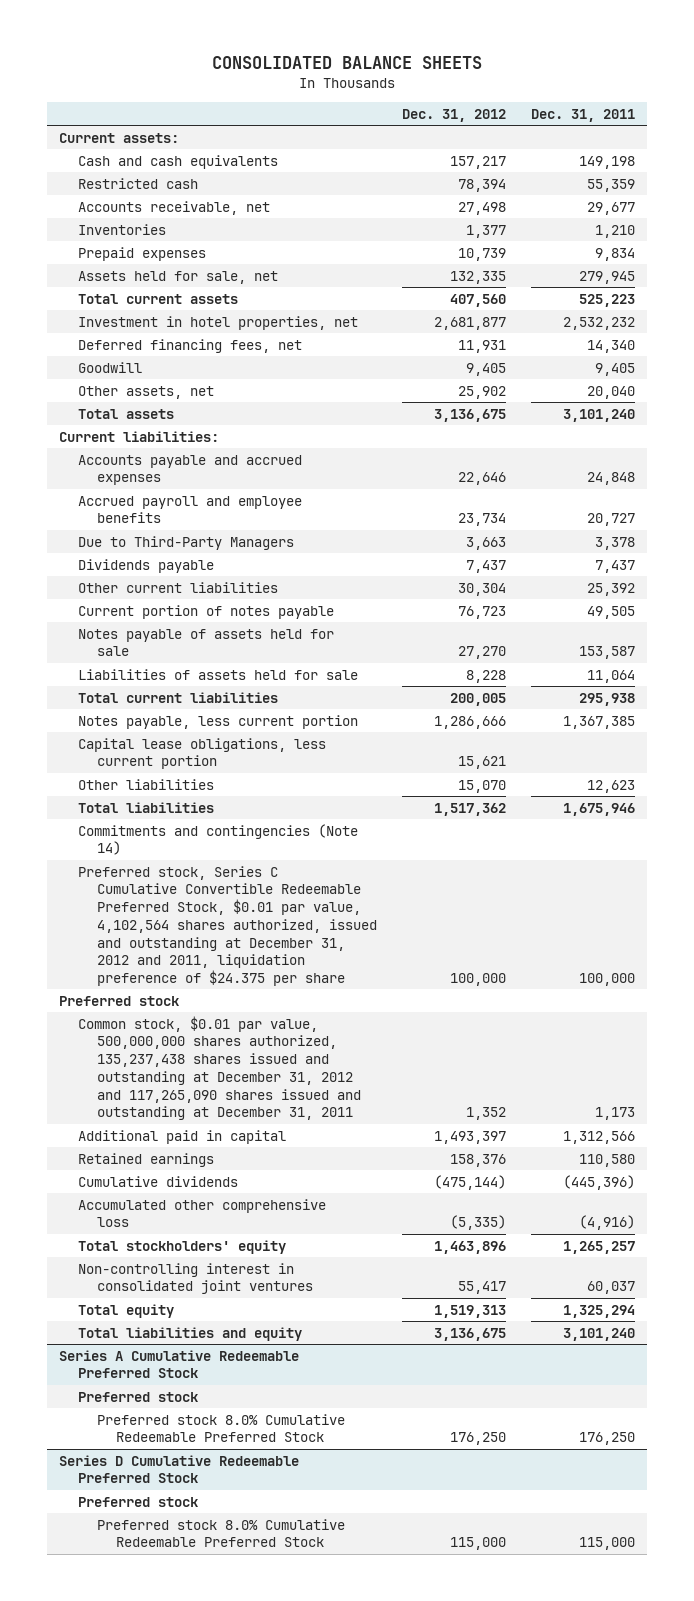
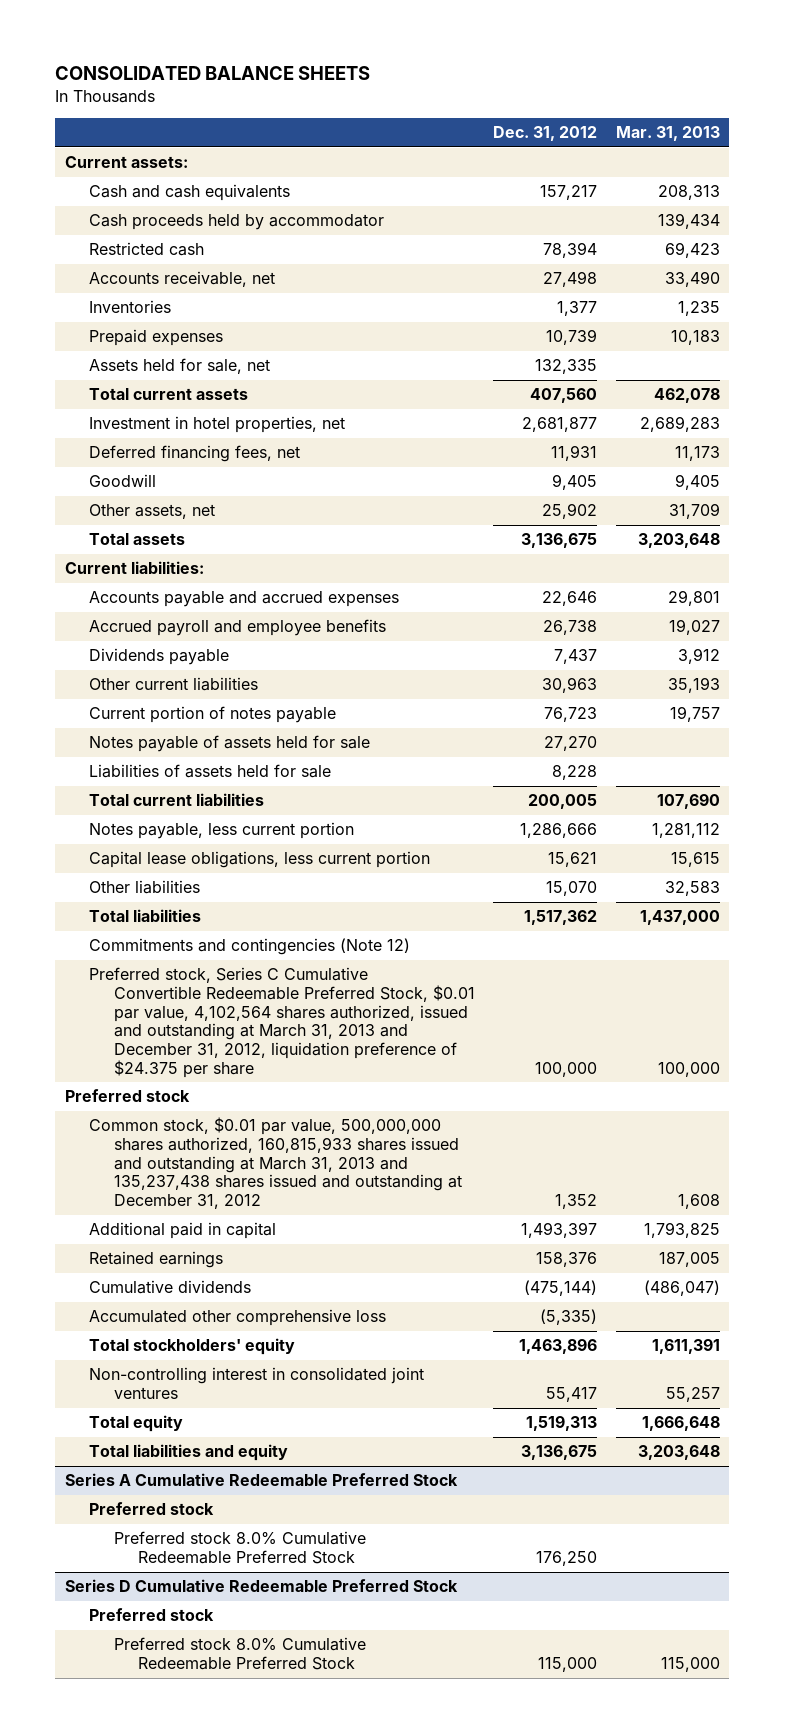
[530,108,635,122] Dec. 31, 2011 -> none
none -> [615,126,720,142] Mar. 31, 2013
none -> [89,214,385,231] Cash proceeds held by accommodator
[78,535,295,550] Due to Third-Party Managers -> none
[458,513,507,527] 23,734 -> [543,620,598,636] 26,738
[458,582,507,596] 30,304 -> [542,677,598,694] 30,963
[78,823,359,856] Commitments and contingencies (Note 14) -> [89,938,411,956] Commitments and contingencies (Note 12)
[78,865,378,986] Preferred stock, Series C Cumulative Convertible Redeemable Preferred Stock, $0.01 par value, 4,102,564 shares authorized, issued and outstanding at December 31, 2012 and 2011, liquidation preference of $24.375 per share -> [89,967,475,1078] Preferred stock, Series C Cumulative Convertible Redeemable Preferred Stock, $0.01 par value, 4,102,564 shares authorized, issued and outstanding at March 31, 2013 and December 31, 2012, liquidation preference of $24.375 per share
[78,1015,362,1121] Common stock, $0.01 par value, 500,000,000 shares authorized, 135,237,438 shares issued and outstanding at December 31, 2012 and 117,265,090 shares issued and outstanding at December 31, 2011 -> [89,1117,462,1210] Common stock, $0.01 par value, 500,000,000 shares authorized, 160,815,933 shares issued and outstanding at March 31, 2013 and 135,237,438 shares issued and outstanding at December 31, 2012

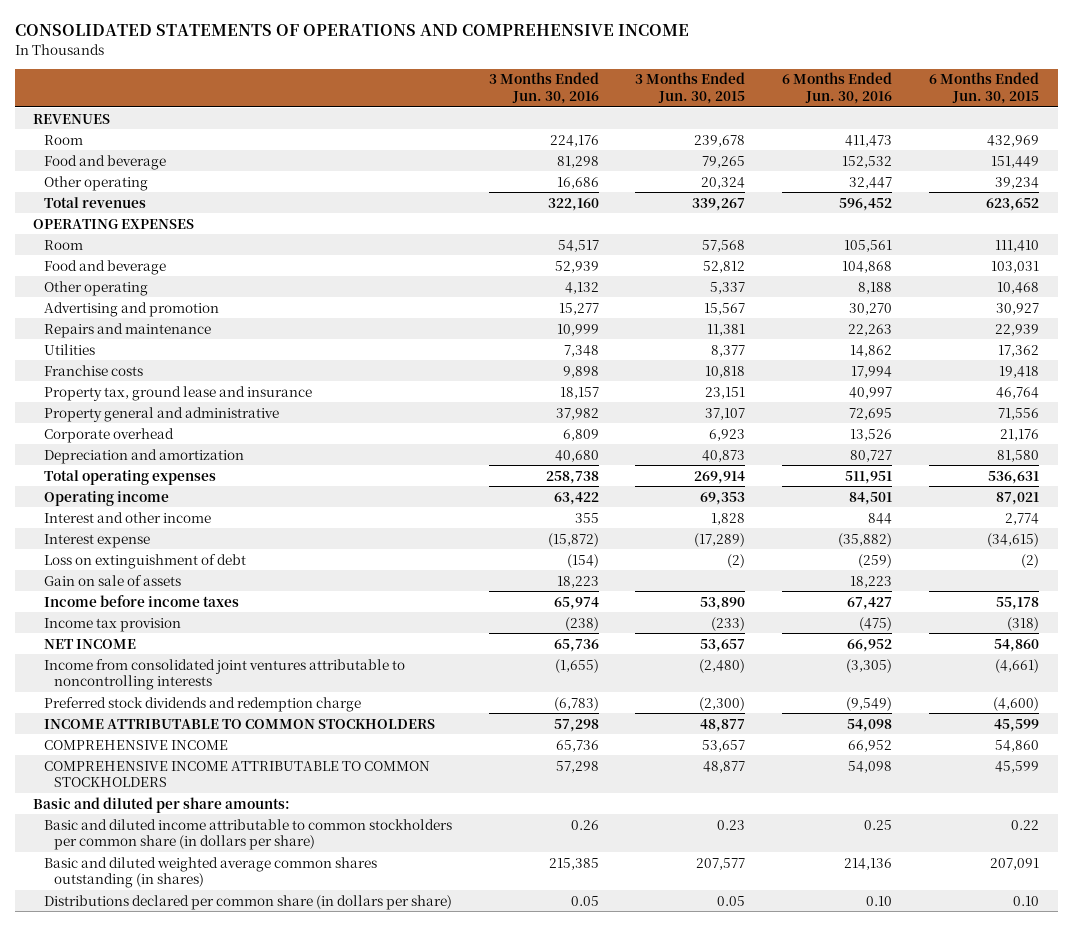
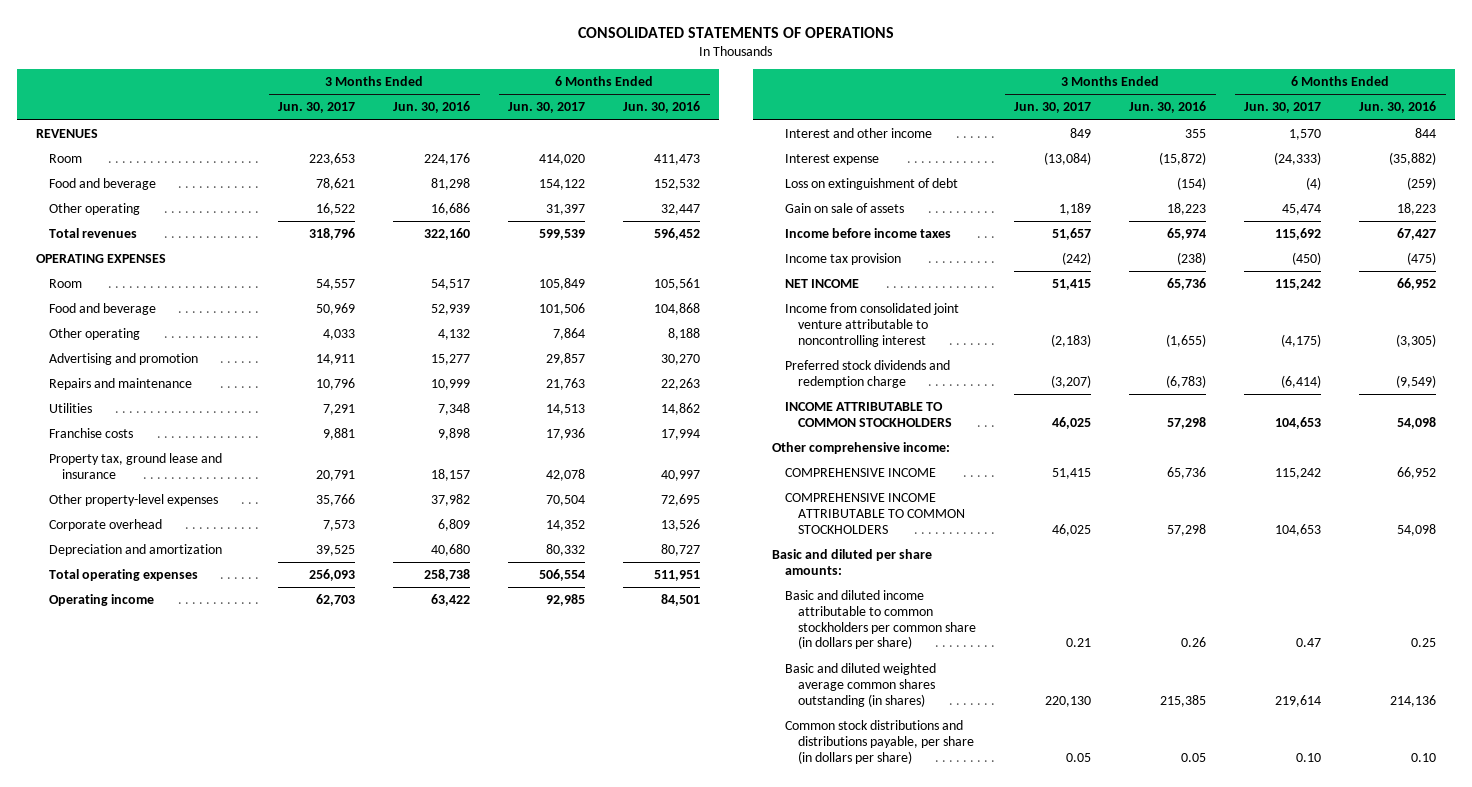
[15,24,690,37] CONSOLIDATED STATEMENTS OF OPERATIONS AND COMPREHENSIVE INCOME -> [577,26,894,38] CONSOLIDATED STATEMENTS OF OPERATIONS
[635,72,746,105] 3 Months Ended Jun. 30, 2015 -> none
[929,72,1040,105] 6 Months Ended Jun. 30, 2015 -> none
none -> [278,102,356,114] Jun. 30, 2017
none -> [508,102,586,114] Jun. 30, 2017
[43,406,279,422] Property general and administrative -> [48,493,218,506] Other property-level expenses
[43,658,405,691] Income from consolidated joint ventures attributable to noncontrolling interests -> [785,302,960,347] Income from consolidated joint venture attributable to noncontrolling interest
none -> [771,441,950,454] Other comprehensive income:
[43,894,452,910] Distributions declared per common share (in dollars per share) -> [785,719,975,764] Common stock distributions and distributions payable, per share (in dollars per share)

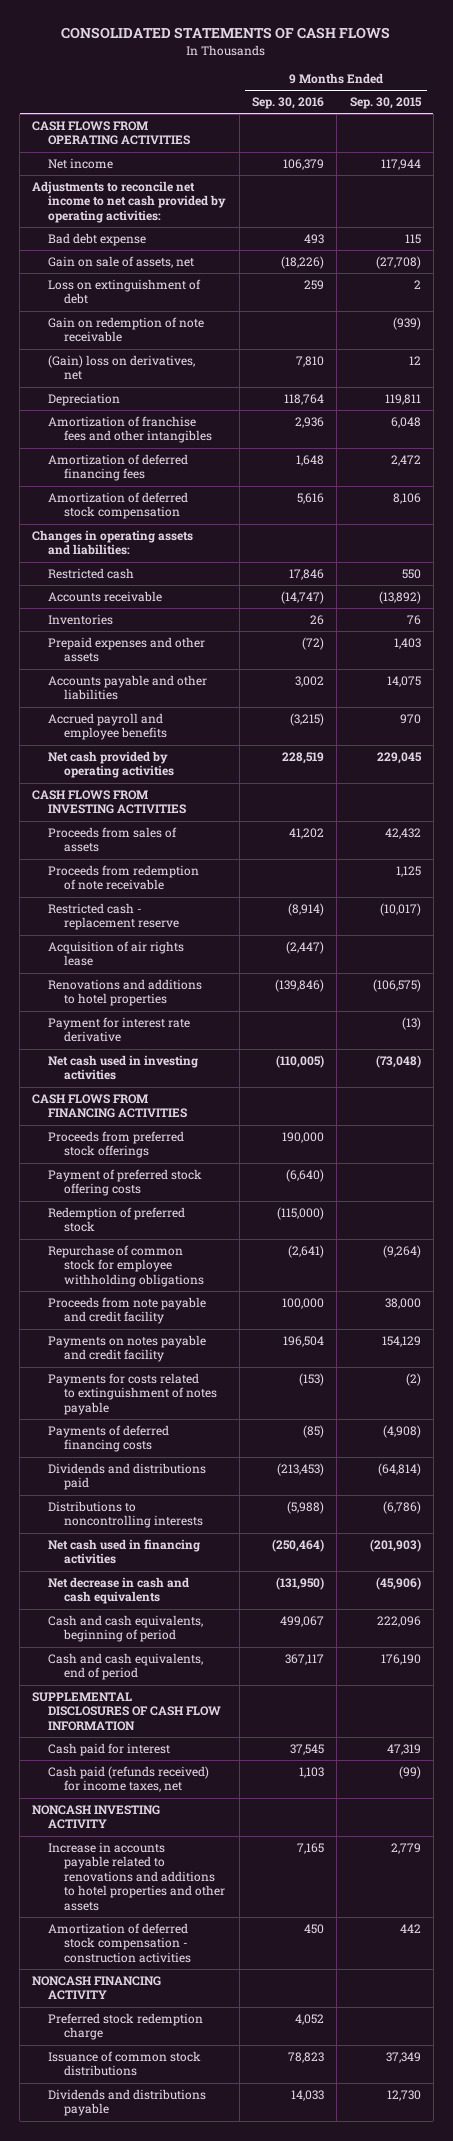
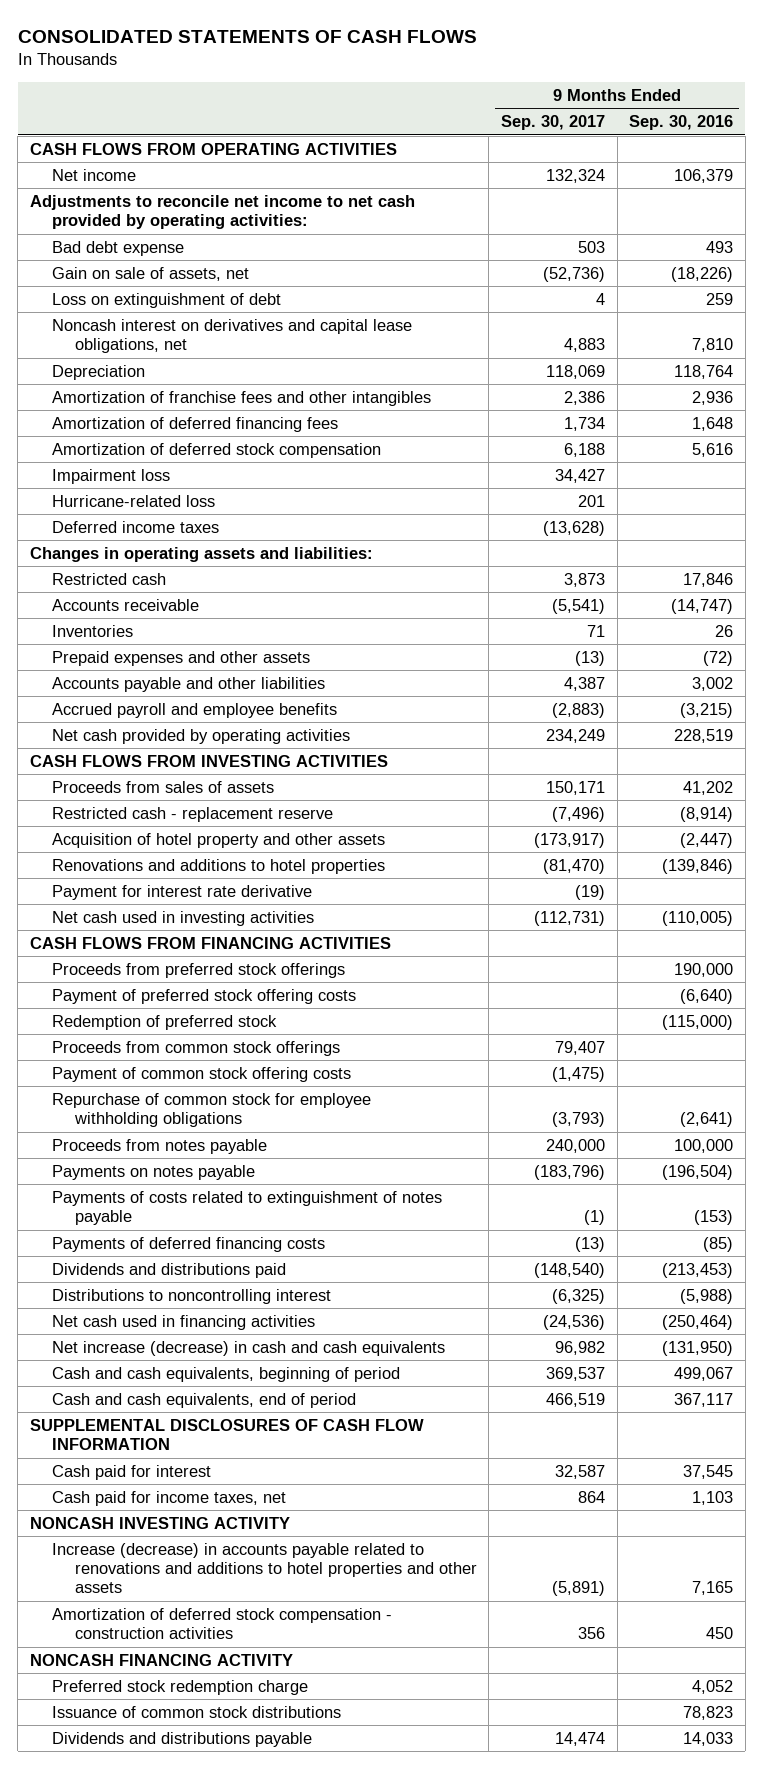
[349,97,422,110] Sep. 30, 2015 -> none
none -> [500,114,605,130] Sep. 30, 2017
[48,317,205,343] Gain on redemption of note receivable -> none
[48,355,196,381] (Gain) loss on derivatives, net -> [52,318,413,353] Noncash interest on derivatives and capital lease obligations, net
none -> [52,468,171,484] Impairment loss
none -> [52,494,216,507] Hurricane-related loss
none -> [52,520,220,533] Deferred income taxes
[48,865,200,891] Proceeds from redemption of note receivable -> none
[48,941,185,967] Acquisition of air rights lease -> [52,832,386,848] Acquisition of hotel property and other assets
none -> [52,1040,341,1056] Proceeds from common stock offerings
none -> [52,1066,352,1082] Payment of common stock offering costs
[48,1297,207,1325] Proceeds from note payable and credit facility -> none
none -> [52,1138,268,1154] Proceeds from notes payable
[48,1335,207,1363] Payments on notes payable and credit facility -> [52,1164,256,1180] Payments on notes payable
[282,1336,324,1348] 196,504 -> [662,1164,734,1180] (196,504)
[48,1373,218,1415] Payments for costs related to extinguishment of notes payable -> [52,1190,443,1225] Payments of costs related to extinguishment of notes payable
[48,1501,204,1529] Distributions to noncontrolling interests -> [52,1288,332,1304] Distributions to noncontrolling interest
[48,1577,190,1605] Net decrease in cash and cash equivalents -> [52,1340,446,1356] Net increase (decrease) in cash and cash equivalents
[48,1766,210,1793] Cash paid (refunds received) for income taxes, net -> [52,1490,287,1506] Cash paid for income taxes, net
[48,1842,226,1911] Increase in accounts payable related to renovations and additions to hotel properties and other assets -> [52,1542,477,1594] Increase (decrease) in accounts payable related to renovations and additions to hotel properties and other assets

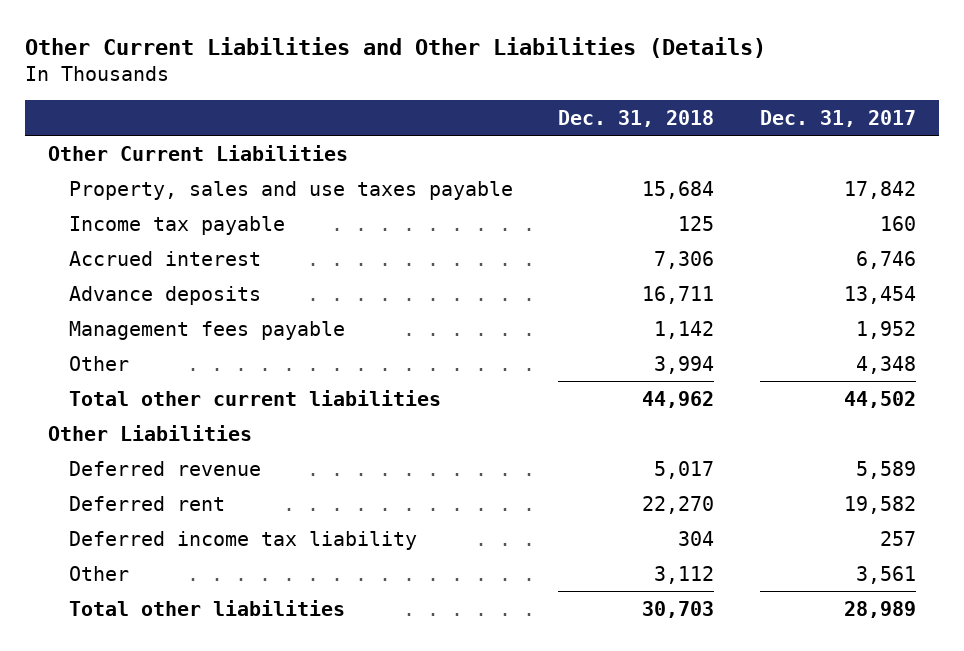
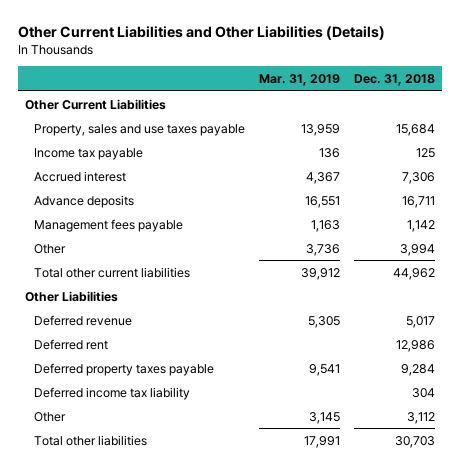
[760,109,917,127] Dec. 31, 2017 -> none
none -> [259,74,341,87] Mar. 31, 2019
[642,495,715,514] 22,270 -> [396,339,436,352] 12,986
none -> [34,362,215,376] Deferred property taxes payable

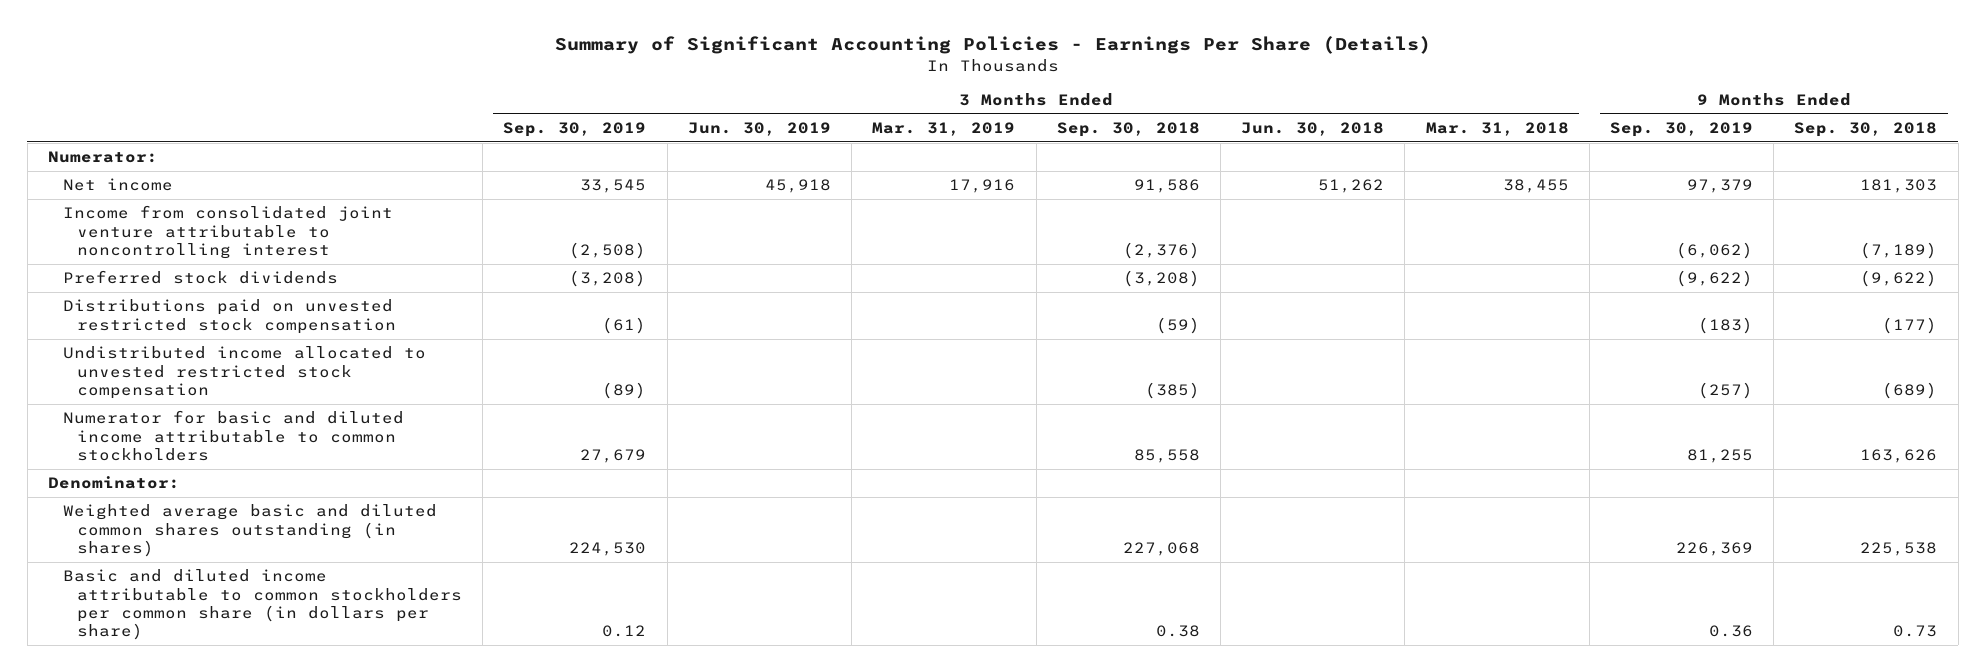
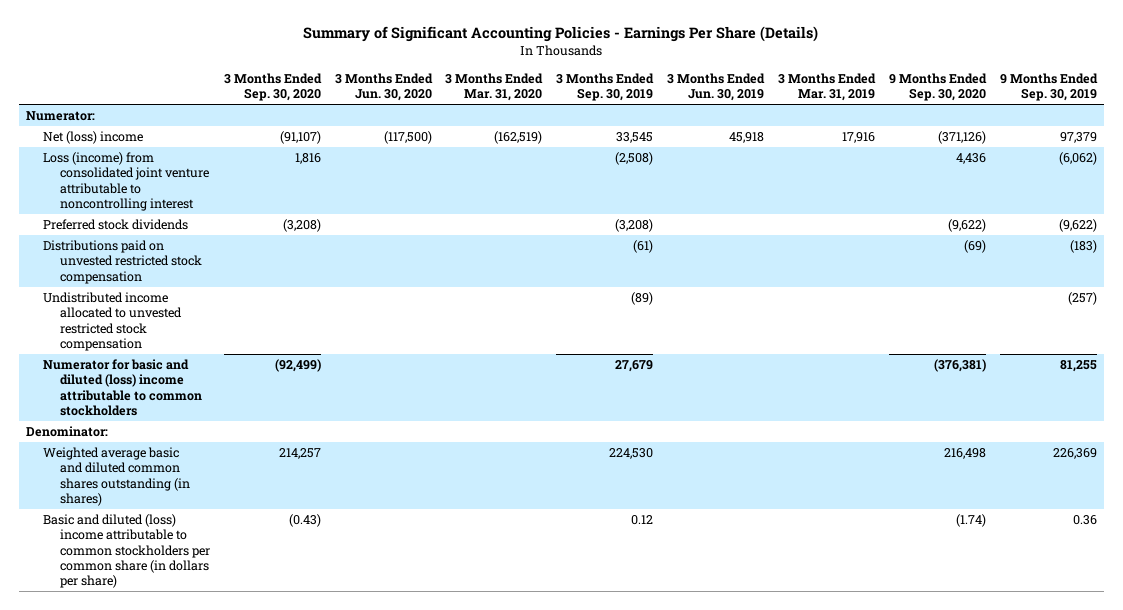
[1056,122,1200,138] Sep. 30, 2018 -> none
[1241,122,1385,137] Jun. 30, 2018 -> none
[1425,122,1569,137] Mar. 31, 2018 -> none
[1794,122,1938,138] Sep. 30, 2018 -> none
none -> [223,72,322,102] 3 Months Ended Sep. 30, 2020
none -> [334,72,433,102] 3 Months Ended Jun. 30, 2020
none -> [445,72,544,102] 3 Months Ended Mar. 31, 2020
none -> [888,72,987,102] 9 Months Ended Sep. 30, 2020
[62,178,173,192] Net income -> [42,130,143,144] Net (loss) income
[62,205,393,259] Income from consolidated joint venture attributable to noncontrolling interest -> [42,151,209,212] Loss (income) from consolidated joint venture attributable to noncontrolling interest
[62,410,404,461] Numerator for basic and diluted income attributable to common stockholders -> [42,358,202,417] Numerator for basic and diluted (loss) income attributable to common stockholders
[62,569,463,641] Basic and diluted income attributable to common stockholders per common share (in dollars per share) -> [42,513,210,589] Basic and diluted (loss) income attributable to common stockholders per common share (in dollars per share)

